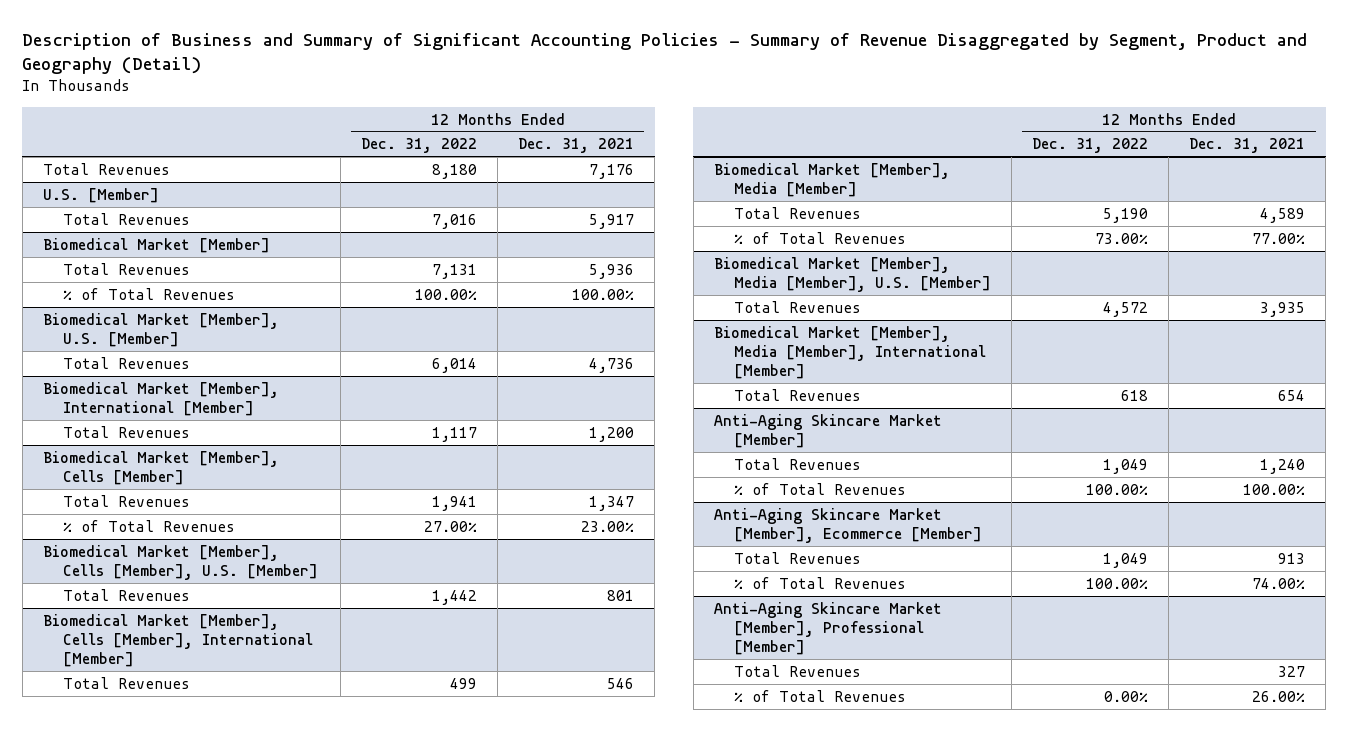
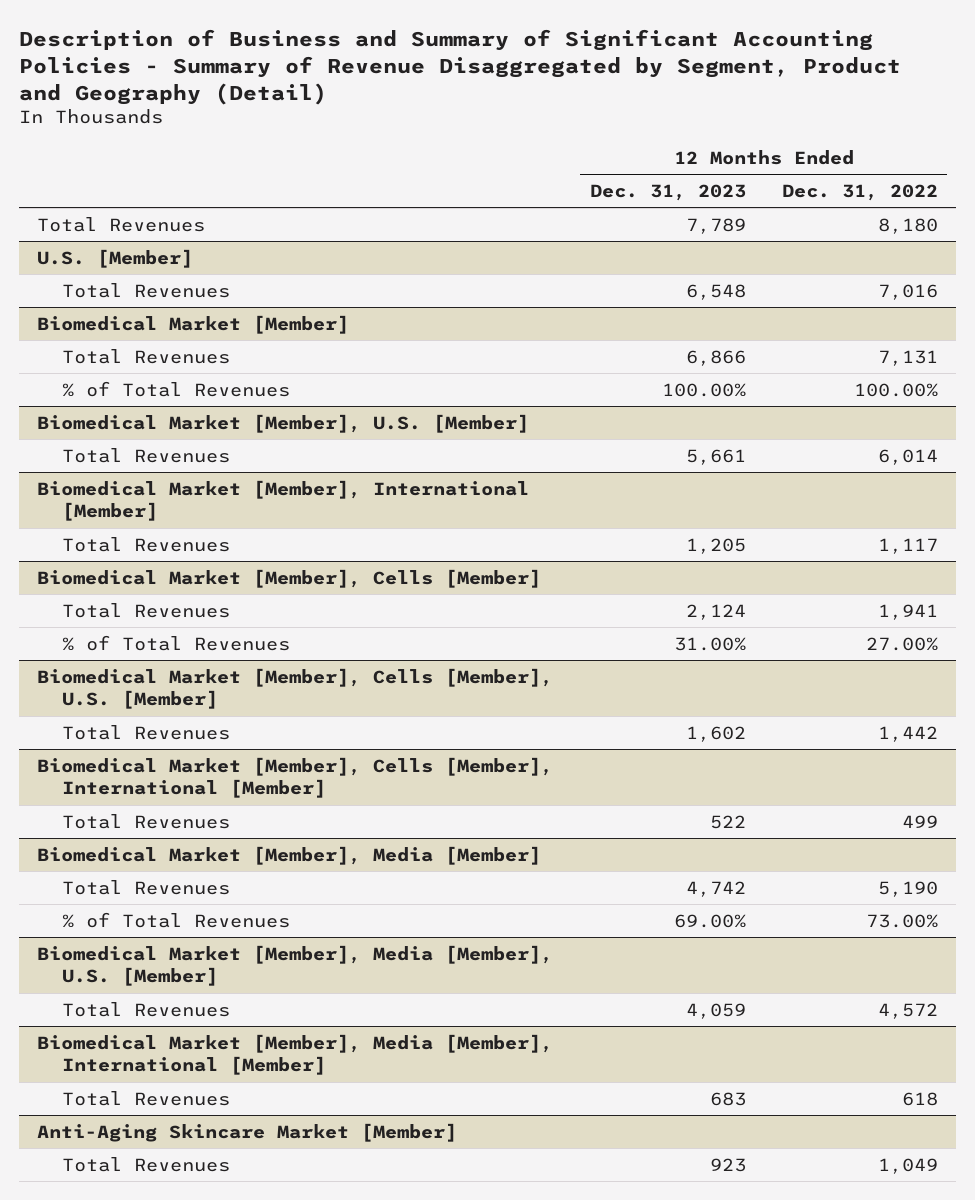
[518,138,635,154] Dec. 31, 2021 -> none
none -> [589,183,746,201] Dec. 31, 2023
[734,482,907,495] % of Total Revenues -> none
[713,507,983,543] Anti-Aging Skincare Market [Member], Ecommerce [Member] -> none
[734,551,862,564] Total Revenues -> none
[734,576,907,589] % of Total Revenues -> none
[713,601,942,655] Anti-Aging Skincare Market [Member], Professional [Member] -> none
[734,664,862,677] Total Revenues -> none
[734,689,907,702] % of Total Revenues -> none

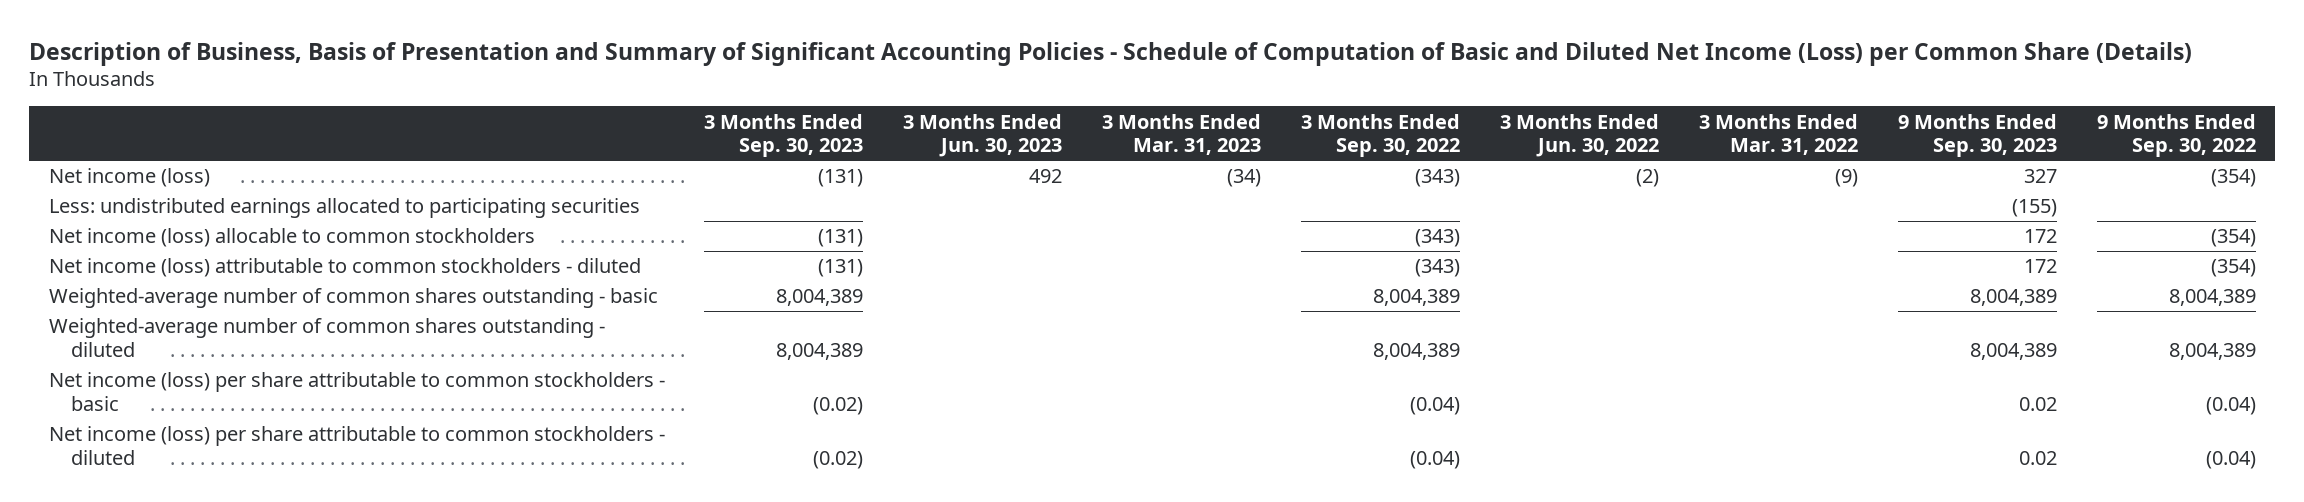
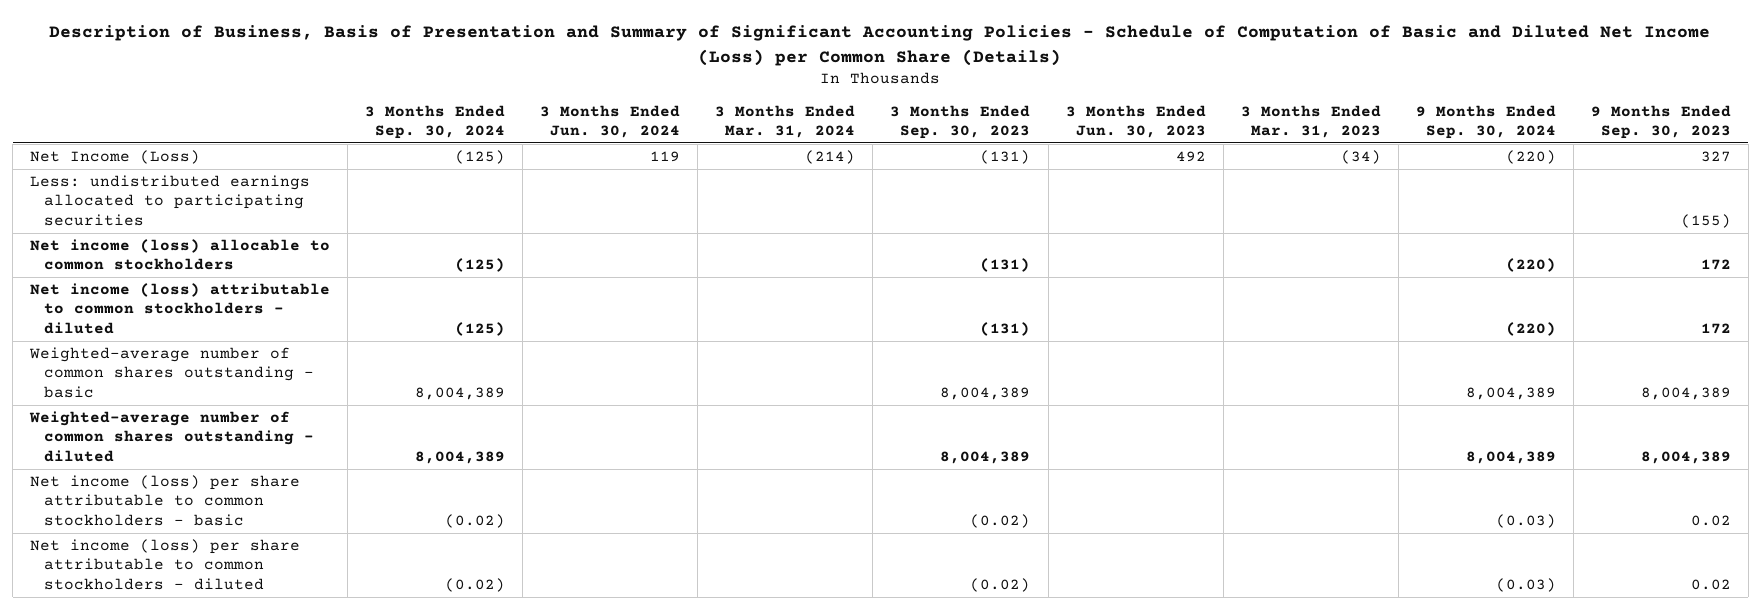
[1301,113,1461,158] 3 Months Ended Sep. 30, 2022 -> none
[1499,113,1659,158] 3 Months Ended Jun. 30, 2022 -> none
[1698,113,1858,156] 3 Months Ended Mar. 31, 2022 -> none
[2096,113,2256,158] 9 Months Ended Sep. 30, 2022 -> none
none -> [365,104,506,140] 3 Months Ended Sep. 30, 2024
none -> [540,104,681,139] 3 Months Ended Jun. 30, 2024
none -> [715,104,856,139] 3 Months Ended Mar. 31, 2024
none -> [1415,104,1556,140] 9 Months Ended Sep. 30, 2024
[48,168,210,188] Net income (loss) -> [30,149,201,164] Net Income (Loss)

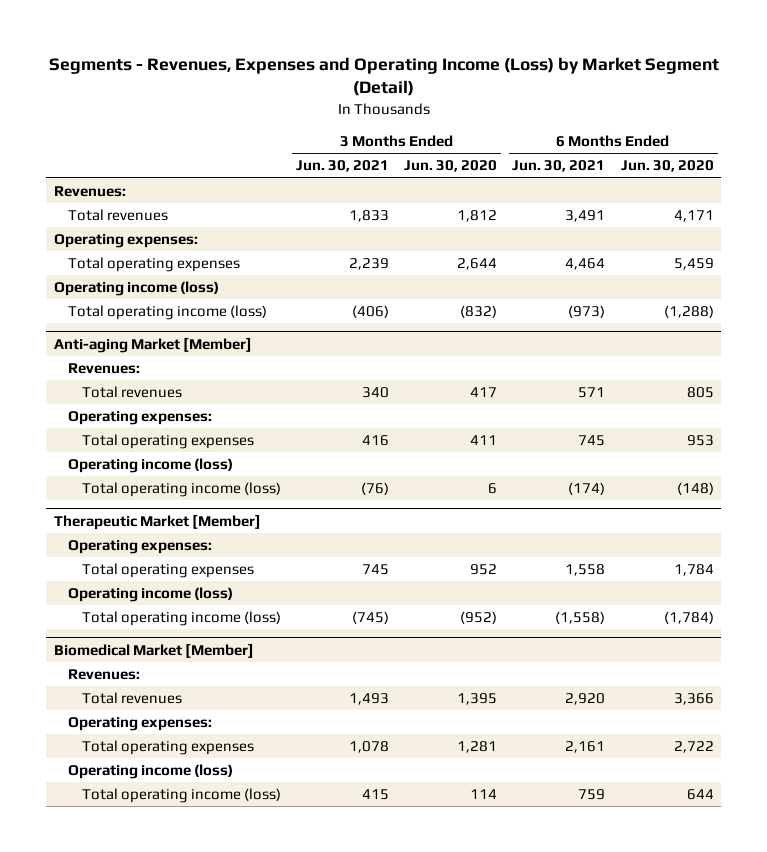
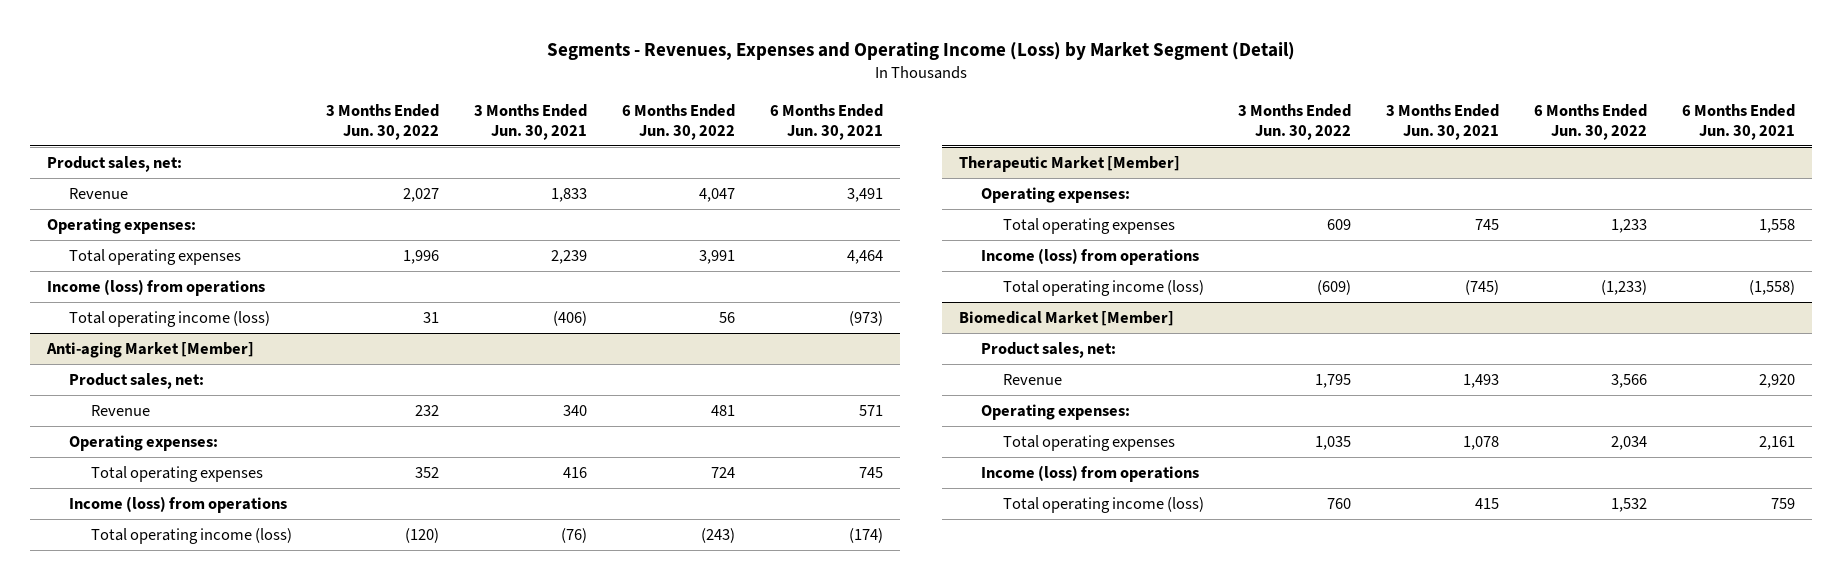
[404,160,498,173] Jun. 30, 2020 -> none
[620,160,714,173] Jun. 30, 2020 -> none
none -> [326,103,440,140] 3 Months Ended Jun. 30, 2022
none -> [621,103,735,140] 6 Months Ended Jun. 30, 2022
[53,186,126,198] Revenues: -> [47,156,183,173] Product sales, net:
[67,209,168,222] Total revenues -> [68,188,128,200] Revenue
[53,281,219,297] Operating income (loss) -> [47,279,266,297] Income (loss) from operations
[67,363,140,375] Revenues: -> [68,373,204,390] Product sales, net:
[81,386,182,399] Total revenues -> [90,405,150,417] Revenue
[67,458,233,474] Operating income (loss) -> [68,496,287,514] Income (loss) from operations
[67,587,233,603] Operating income (loss) -> [980,248,1199,266] Income (loss) from operations
[67,669,140,681] Revenues: -> [980,342,1116,359] Product sales, net:
[81,692,182,705] Total revenues -> [1002,374,1062,386] Revenue
[67,764,233,780] Operating income (loss) -> [980,465,1199,483] Income (loss) from operations

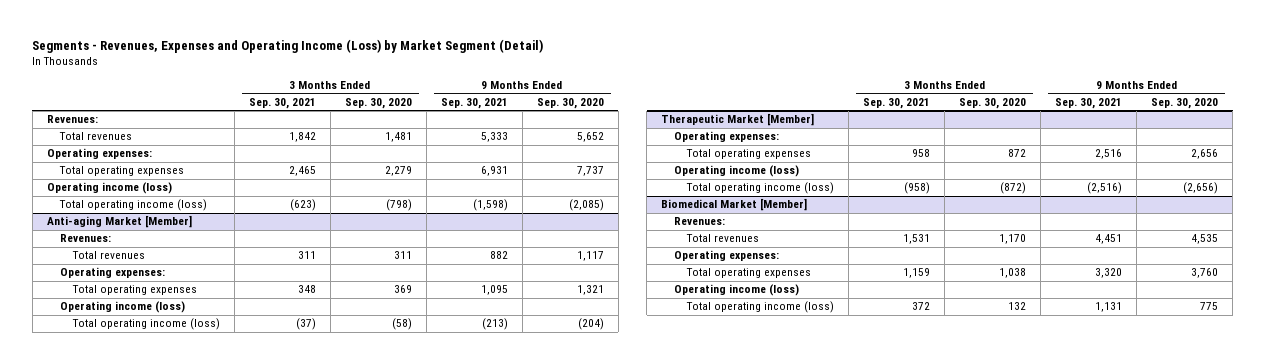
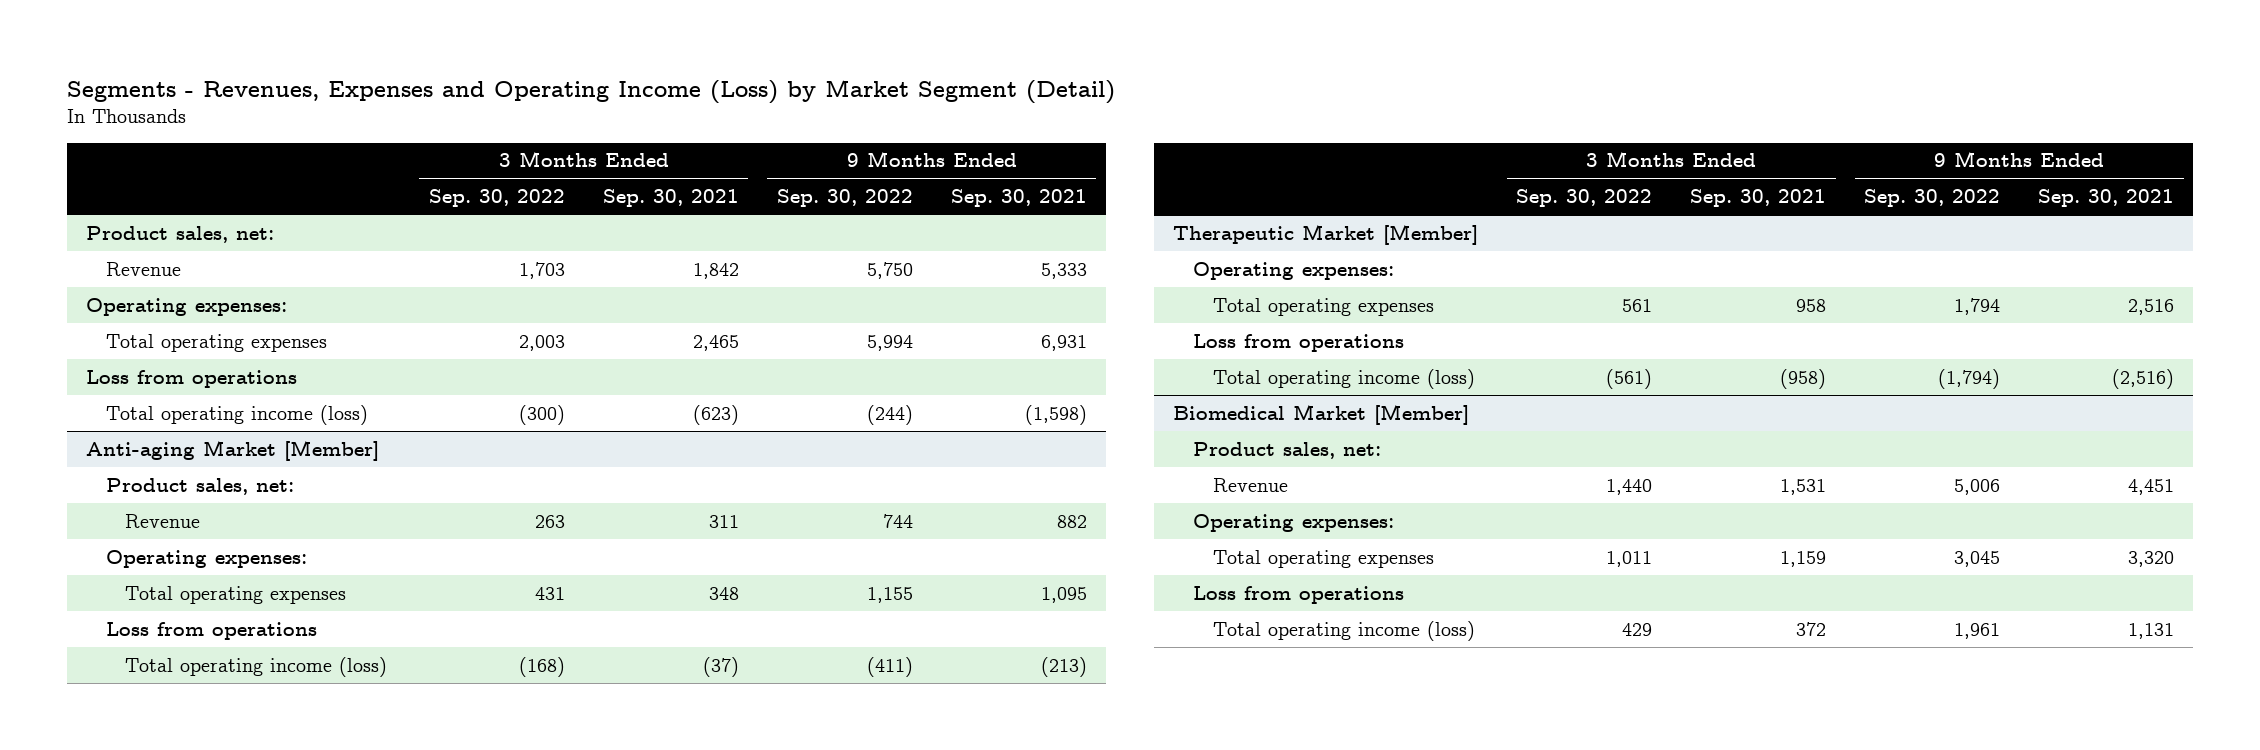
[344,97,412,109] Sep. 30, 2020 -> none
[536,97,604,109] Sep. 30, 2020 -> none
none -> [428,188,565,207] Sep. 30, 2022
none -> [776,188,913,207] Sep. 30, 2022
[46,115,98,124] Revenues: -> [85,225,274,243] Product sales, net:
[58,132,132,141] Total revenues -> [105,261,181,276] Revenue
[46,182,172,195] Operating income (loss) -> [85,369,297,388] Loss from operations
[59,234,111,243] Revenues: -> [105,477,294,495] Product sales, net:
[71,251,145,260] Total revenues -> [125,513,201,528] Revenue
[59,301,185,314] Operating income (loss) -> [105,621,317,640] Loss from operations
[674,165,800,178] Operating income (loss) -> [1193,333,1405,352] Loss from operations
[674,217,726,226] Revenues: -> [1193,441,1382,459] Product sales, net:
[686,234,760,243] Total revenues -> [1212,477,1288,492] Revenue
[674,284,800,297] Operating income (loss) -> [1193,585,1405,604] Loss from operations

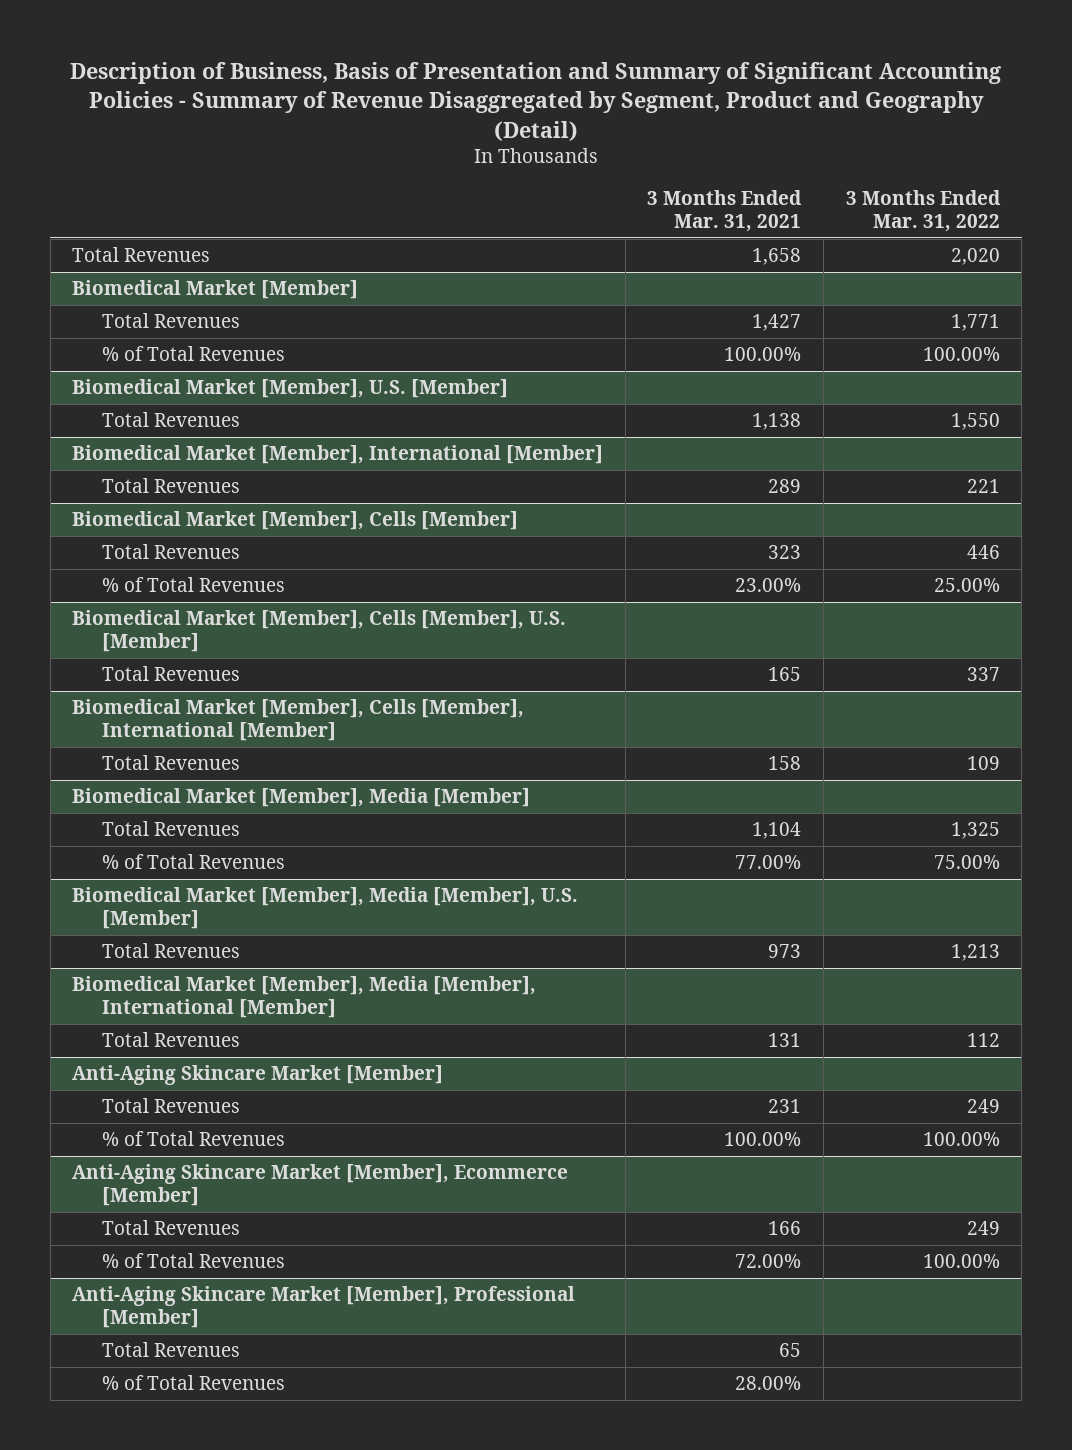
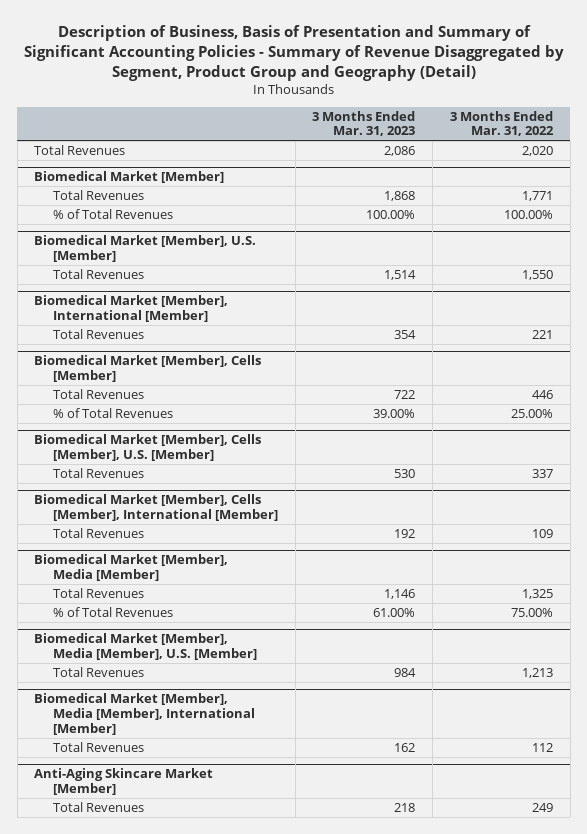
[69,62,1001,141] Description of Business, Basis of Presentation and Summary of Significant Accounting Policies - Summary of Revenue Disaggregated by Segment, Product and Geography (Detail) -> [23,24,564,81] Description of Business, Basis of Presentation and Summary of Significant Accounting Policies - Summary of Revenue Disaggregated by Segment, Product Group and Geography (Detail)
[647,190,803,232] 3 Months Ended Mar. 31, 2021 -> none
none -> [312,110,416,137] 3 Months Ended Mar. 31, 2023
[101,1131,285,1147] % of Total Revenues -> none
[72,1164,569,1207] Anti-Aging Skincare Market [Member], Ecommerce [Member] -> none
[101,1220,240,1236] Total Revenues -> none
[101,1253,285,1269] % of Total Revenues -> none
[72,1286,576,1329] Anti-Aging Skincare Market [Member], Professional [Member] -> none
[101,1342,240,1358] Total Revenues -> none
[101,1375,285,1391] % of Total Revenues -> none

